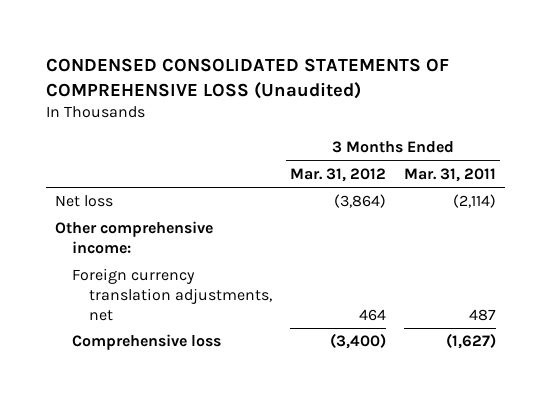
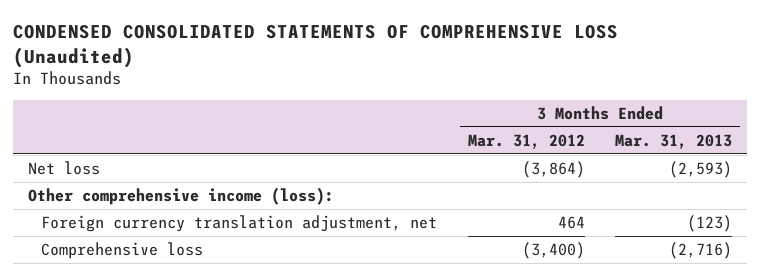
[403,167,496,182] Mar. 31, 2011 -> none
none -> [615,133,733,149] Mar. 31, 2013
[54,221,213,255] Other comprehensive income: -> [28,186,335,205] Other comprehensive income (loss):
[72,268,273,321] Foreign currency translation adjustments, net -> [41,214,438,232] Foreign currency translation adjustment, net

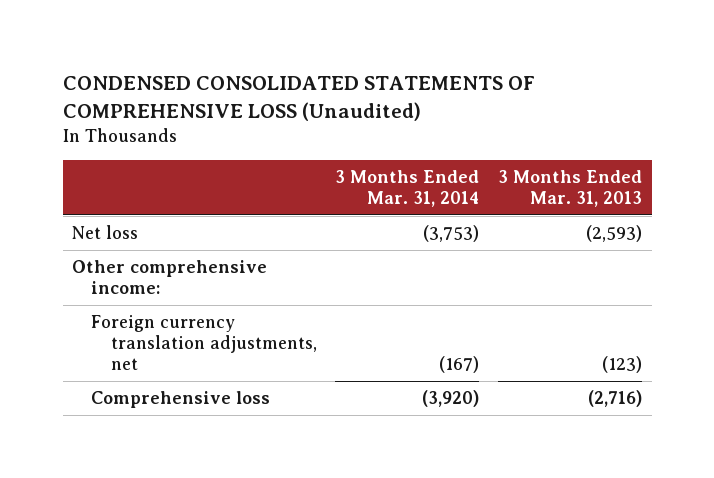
[467,133,585,149] Mar. 31, 2012 -> none
none -> [335,170,480,208] 3 Months Ended Mar. 31, 2014
[28,186,335,205] Other comprehensive income (loss): -> [71,260,267,295] Other comprehensive income:
[41,214,438,232] Foreign currency translation adjustment, net -> [91,315,317,371] Foreign currency translation adjustments, net

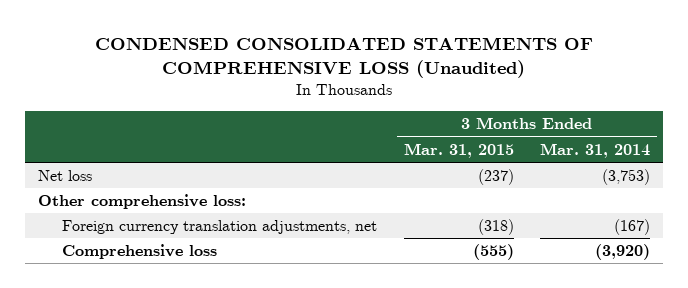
[498,170,643,208] 3 Months Ended Mar. 31, 2013 -> none
none -> [403,142,514,158] Mar. 31, 2015
[71,260,267,295] Other comprehensive income: -> [38,194,247,210] Other comprehensive loss:

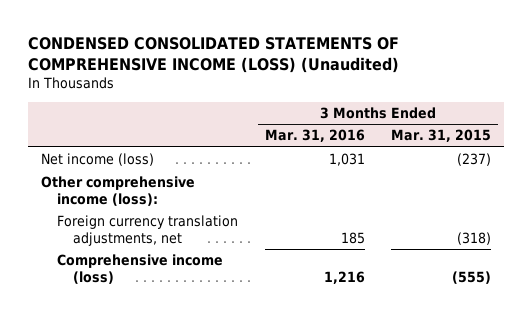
[95,36,594,79] CONDENSED CONSOLIDATED STATEMENTS OF COMPREHENSIVE LOSS (Unaudited) -> [27,36,399,73] CONDENSED CONSOLIDATED STATEMENTS OF COMPREHENSIVE INCOME (LOSS) (Unaudited)
[539,142,650,158] Mar. 31, 2014 -> none
none -> [264,129,365,143] Mar. 31, 2016
[38,170,93,182] Net loss -> [40,153,154,167] Net income (loss)
[38,194,247,210] Other comprehensive loss: -> [40,176,195,207] Other comprehensive income (loss):
[62,244,218,260] Comprehensive loss -> [57,254,224,285] Comprehensive income (loss)

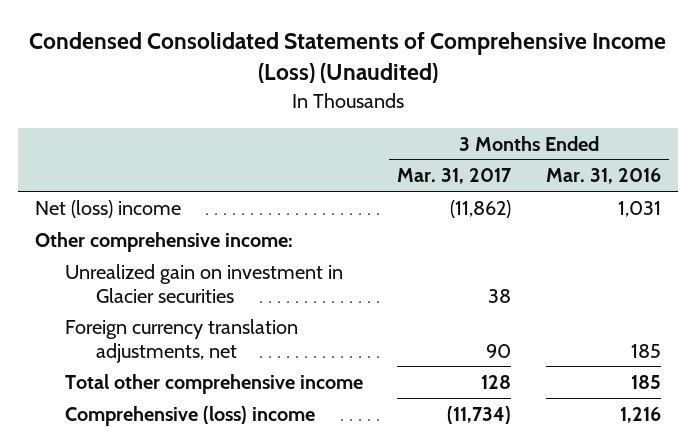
[27,36,399,73] CONDENSED CONSOLIDATED STATEMENTS OF COMPREHENSIVE INCOME (LOSS) (Unaudited) -> [28,32,666,84] Condensed Consolidated Statements of Comprehensive Income (Loss) (Unaudited)
[390,129,491,143] Mar. 31, 2015 -> none
none -> [397,168,513,185] Mar. 31, 2017
[40,153,154,167] Net income (loss) -> [34,199,181,218] Net (loss) income
[40,176,195,207] Other comprehensive income (loss): -> [34,231,293,252] Other comprehensive income:
none -> [65,263,344,303] Unrealized gain on investment in Glacier securities
none -> [65,373,364,394] Total other comprehensive income
[57,254,224,285] Comprehensive income (loss) -> [65,405,316,426] Comprehensive (loss) income

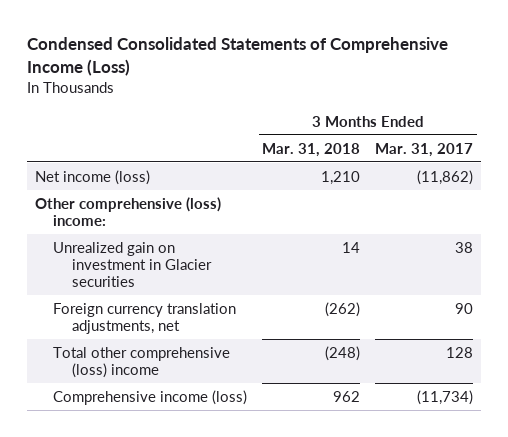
[28,32,666,84] Condensed Consolidated Statements of Comprehensive Income (Loss) (Unaudited) -> [27,37,449,77] Condensed Consolidated Statements of Comprehensive Income (Loss)
[545,168,661,185] Mar. 31, 2016 -> none
none -> [262,142,361,157] Mar. 31, 2018
[34,199,181,218] Net (loss) income -> [34,169,150,185] Net income (loss)
[34,231,293,252] Other comprehensive income: -> [34,196,221,226] Other comprehensive (loss) income:
[65,373,364,394] Total other comprehensive income -> [53,346,231,378] Total other comprehensive (loss) income
[65,405,316,426] Comprehensive (loss) income -> [53,389,248,405] Comprehensive income (loss)

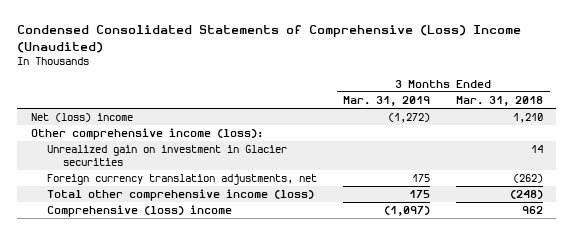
[27,37,449,77] Condensed Consolidated Statements of Comprehensive Income (Loss) -> [17,24,522,53] Condensed Consolidated Statements of Comprehensive (Loss) Income (Unaudited)
[375,142,474,157] Mar. 31, 2017 -> none
none -> [343,96,431,107] Mar. 31, 2019
[34,169,150,185] Net income (loss) -> [30,113,133,123] Net (loss) income
[34,196,221,226] Other comprehensive (loss) income: -> [30,128,263,141] Other comprehensive income (loss):
[53,346,231,378] Total other comprehensive (loss) income -> [46,189,314,202] Total other comprehensive income (loss)
[53,389,248,405] Comprehensive income (loss) -> [46,205,232,218] Comprehensive (loss) income

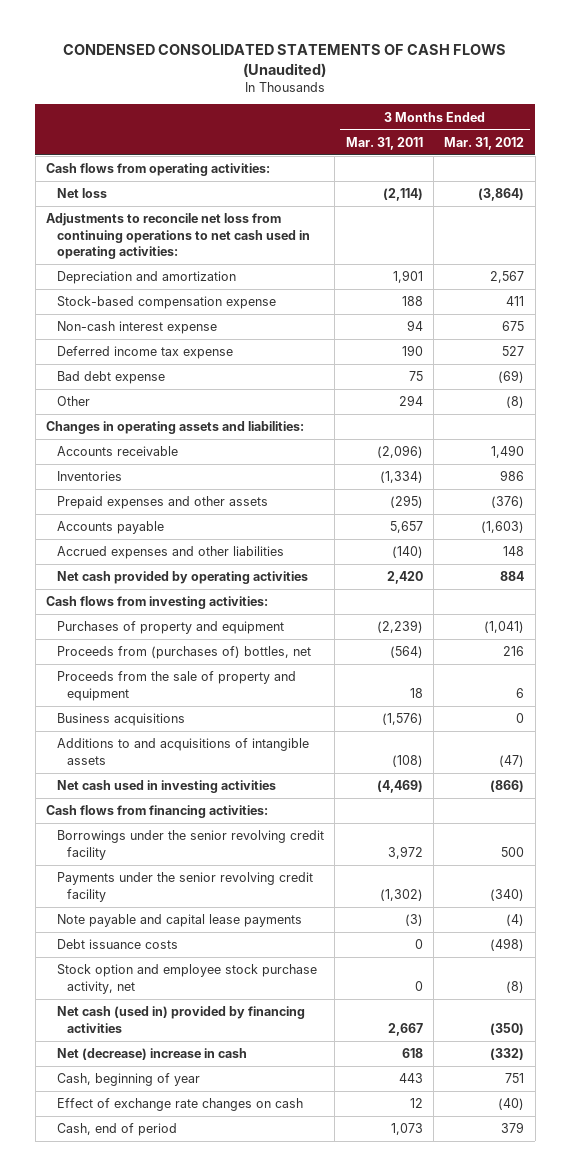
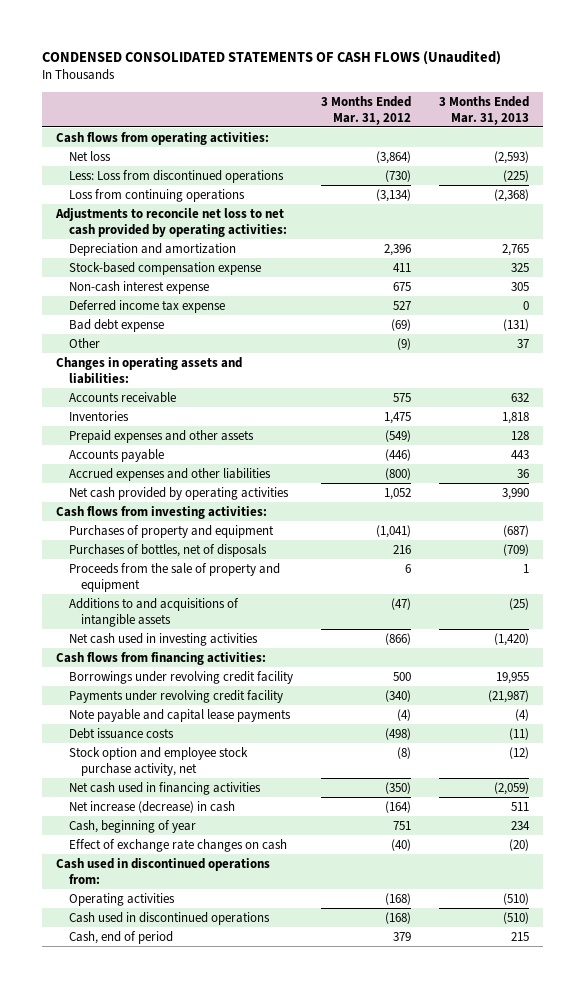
[345,136,423,150] Mar. 31, 2011 -> none
none -> [438,95,529,125] 3 Months Ended Mar. 31, 2013
none -> [68,169,284,183] Less: Loss from discontinued operations
none -> [68,188,245,202] Loss from continuing operations
[46,213,310,260] Adjustments to reconcile net loss from continuing operations to net cash used in operating activities: -> [55,207,287,237] Adjustments to reconcile net loss to net cash provided by operating activities:
[490,271,525,284] 2,567 -> [383,243,411,256] 2,396
[506,396,525,409] (8) -> [396,337,411,350] (9)
[491,445,525,459] 1,490 -> [392,392,411,402] 575
[500,470,525,482] 986 -> [383,411,411,424] 1,475
[491,496,525,509] (376) -> [384,429,411,442] (549)
[481,521,525,534] (1,603) -> [384,448,411,461] (446)
[503,546,525,557] 148 -> [384,467,411,480] (800)
[500,571,525,582] 884 -> [383,487,411,500] 1,052
[56,646,311,660] Proceeds from (purchases of) bottles, net -> [68,543,267,557] Purchases of bottles, net of disposals
[56,713,185,727] Business acquisitions -> none
[56,830,324,860] Borrowings under the senior revolving credit facility -> [68,670,293,684] Borrowings under revolving credit facility
[56,872,313,902] Payments under the senior revolving credit facility -> [68,689,283,703] Payments under revolving credit facility
[56,1006,305,1033] Net cash (used in) provided by financing activities -> [68,781,261,795] Net cash used in financing activities
[56,1048,247,1061] Net (decrease) increase in cash -> [68,800,235,813] Net increase (decrease) in cash
[490,1048,525,1061] (332) -> [384,800,411,813] (164)
none -> [56,857,271,884] Cash used in discontinued operations from:
none -> [68,892,175,906] Operating activities
none -> [68,911,270,925] Cash used in discontinued operations

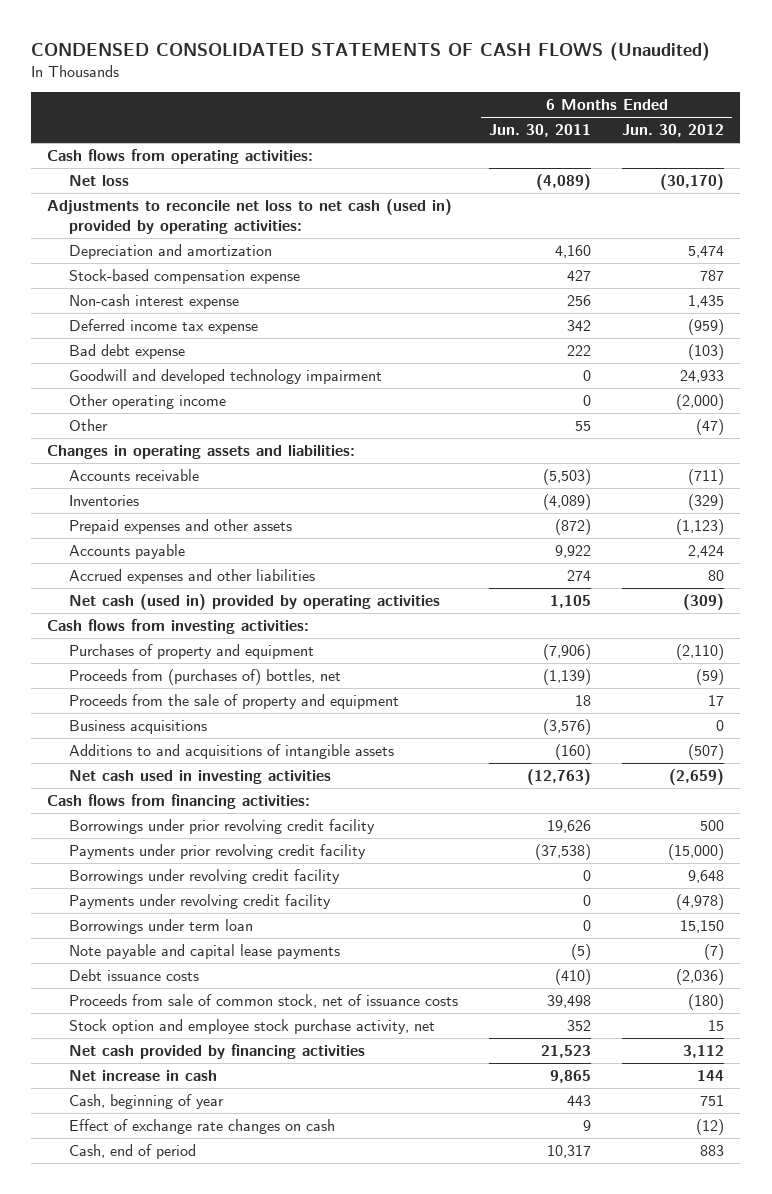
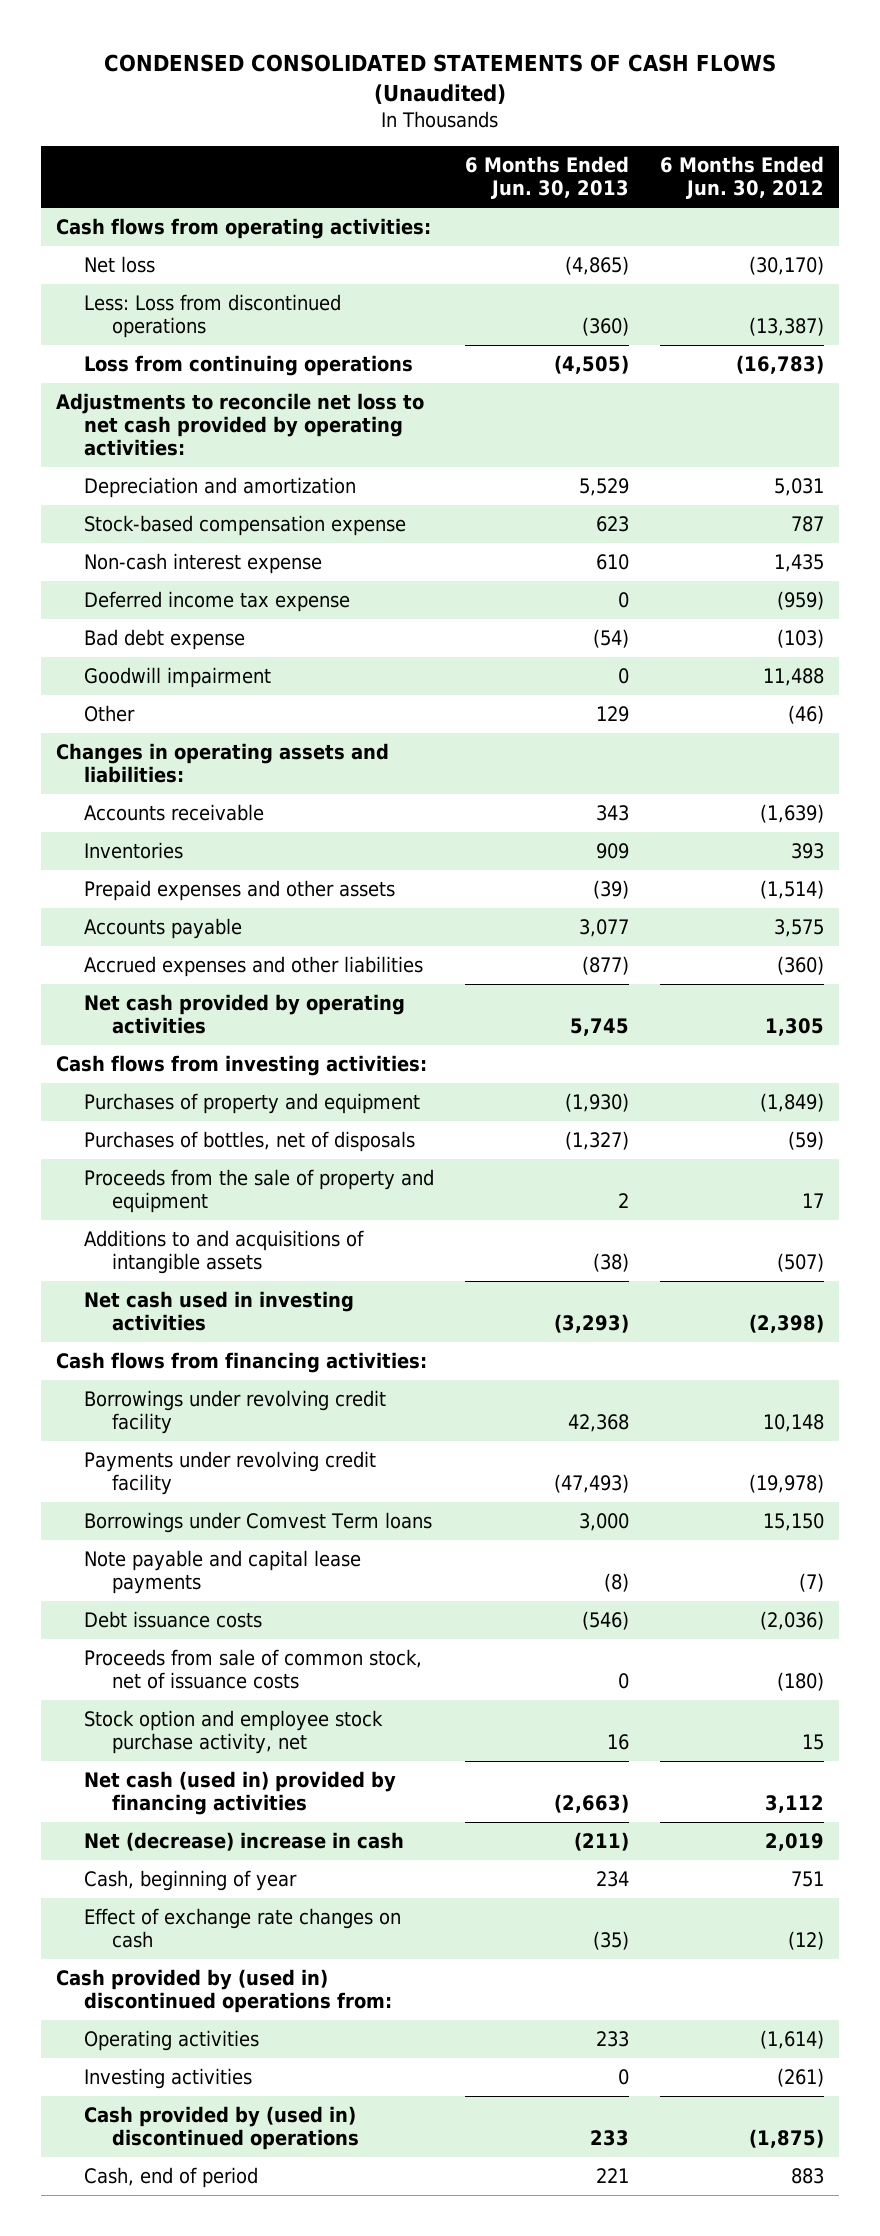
[489,124,592,138] Jun. 30, 2011 -> none
none -> [464,156,629,200] 6 Months Ended Jun. 30, 2013
none -> [83,294,341,339] Less: Loss from discontinued operations
none -> [83,355,413,377] Loss from continuing operations
[47,198,453,235] Adjustments to reconcile net loss to net cash (used in) provided by operating activities: -> [56,393,425,457] Adjustments to reconcile net loss to net cash provided by operating activities:
[688,244,725,258] 5,474 -> [773,478,824,497] 5,031
[68,393,226,409] Other operating income -> none
[68,368,382,384] Goodwill and developed technology impairment -> [83,667,271,689] Goodwill impairment
[680,369,725,383] 24,933 -> [762,668,824,687] 11,488
[696,418,725,435] (47) -> [787,705,824,725] (46)
[688,468,725,485] (711) -> [759,804,824,824] (1,639)
[688,493,725,510] (329) -> [790,843,824,860] 393
[676,518,725,535] (1,123) -> [759,880,824,900] (1,514)
[688,544,725,558] 2,424 -> [773,919,824,938] 3,575
[708,569,725,581] 80 -> [776,956,824,976] (360)
[68,593,440,610] Net cash (used in) provided by operating activities -> [83,994,405,1035] Net cash provided by operating activities
[683,593,725,610] (309) -> [764,1018,824,1037] 1,305
[676,643,725,660] (2,110) -> [759,1093,824,1113] (1,849)
[68,668,341,685] Proceeds from (purchases of) bottles, net -> [83,1131,415,1153] Purchases of bottles, net of disposals
[68,719,207,734] Business acquisitions -> none
[669,768,725,785] (2,659) -> [748,1314,824,1334] (2,398)
[68,818,375,834] Borrowings under prior revolving credit facility -> none
[68,843,366,859] Payments under prior revolving credit facility -> none
[688,869,725,883] 9,648 -> [762,1414,824,1433] 10,148
[676,893,725,910] (4,978) -> [748,1474,824,1494] (19,978)
[68,918,253,934] Borrowings under term loan -> [83,1512,432,1534] Borrowings under Comvest Term loans
[68,1043,365,1059] Net cash provided by financing activities -> [83,1771,396,1816] Net cash (used in) provided by financing activities
[68,1069,217,1081] Net increase in cash -> [83,1832,404,1852] Net (decrease) increase in cash
[697,1069,725,1081] 144 -> [764,1833,824,1852] 2,019
none -> [56,1969,392,2014] Cash provided by (used in) discontinued operations from:
none -> [83,2030,259,2052] Operating activities
none -> [83,2068,252,2090] Investing activities
none -> [83,2106,359,2151] Cash provided by (used in) discontinued operations

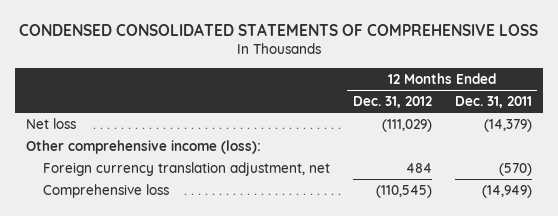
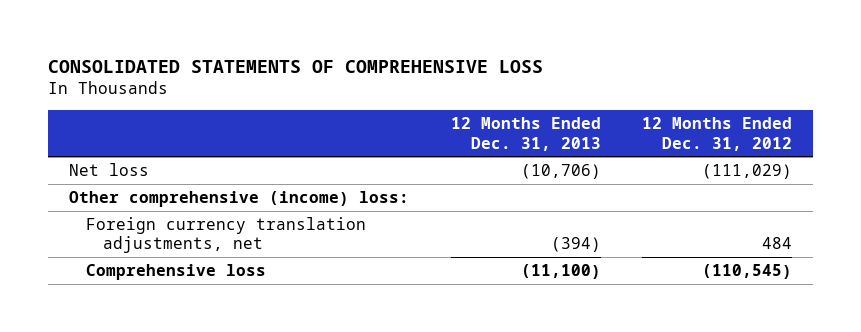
[18,22,538,36] CONDENSED CONSOLIDATED STATEMENTS OF COMPREHENSIVE LOSS -> [48,60,544,74] CONSOLIDATED STATEMENTS OF COMPREHENSIVE LOSS
[454,96,532,109] Dec. 31, 2011 -> none
none -> [450,117,601,151] 12 Months Ended Dec. 31, 2013
[26,139,262,154] Other comprehensive income (loss): -> [69,191,410,208] Other comprehensive (income) loss:
[42,161,330,176] Foreign currency translation adjustment, net -> [86,217,367,254] Foreign currency translation adjustments, net

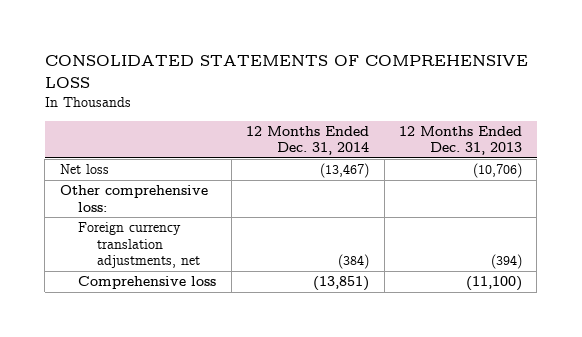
[642,117,793,151] 12 Months Ended Dec. 31, 2012 -> none
none -> [246,125,370,156] 12 Months Ended Dec. 31, 2014
[69,191,410,208] Other comprehensive (income) loss: -> [59,185,208,212] Other comprehensive loss:

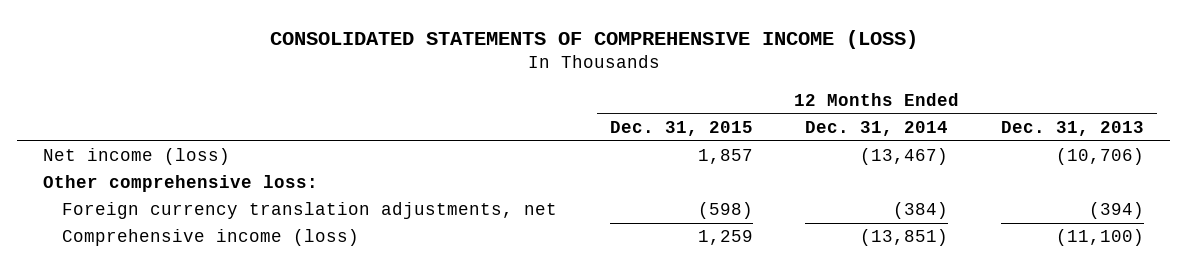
[44,55,528,89] CONSOLIDATED STATEMENTS OF COMPREHENSIVE LOSS -> [269,29,918,49] CONSOLIDATED STATEMENTS OF COMPREHENSIVE INCOME (LOSS)
none -> [609,120,753,136] Dec. 31, 2015
[59,164,109,175] Net loss -> [43,148,231,166] Net income (loss)
[78,276,217,290] Comprehensive loss -> [62,229,360,247] Comprehensive income (loss)

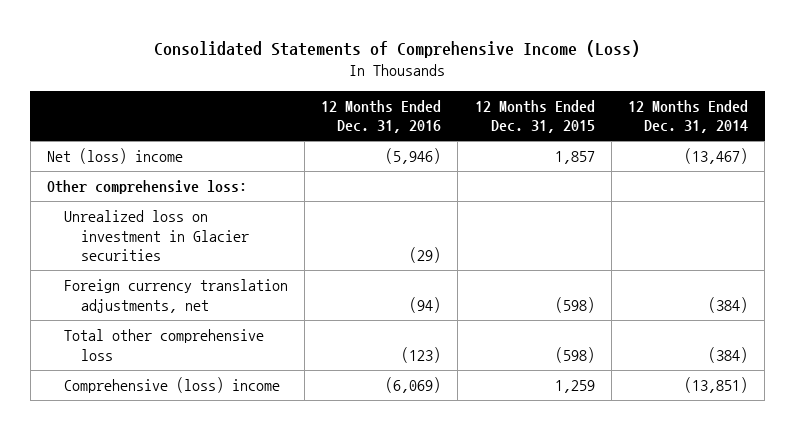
[269,29,918,49] CONSOLIDATED STATEMENTS OF COMPREHENSIVE INCOME (LOSS) -> [154,40,641,59] Consolidated Statements of Comprehensive Income (Loss)
[1000,120,1144,136] Dec. 31, 2013 -> none
none -> [321,99,442,134] 12 Months Ended Dec. 31, 2016
[43,148,231,166] Net income (loss) -> [46,147,183,164] Net (loss) income
none -> [63,209,249,262] Unrealized loss on investment in Glacier securities
none -> [63,328,264,361] Total other comprehensive loss
[62,229,360,247] Comprehensive income (loss) -> [63,376,280,393] Comprehensive (loss) income

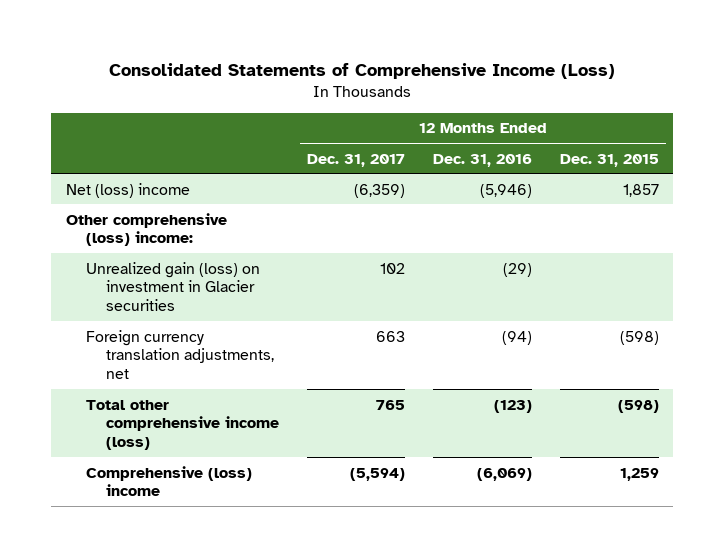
[627,99,748,134] 12 Months Ended Dec. 31, 2014 -> none
none -> [306,153,405,167] Dec. 31, 2017
[46,179,247,194] Other comprehensive loss: -> [65,212,227,247] Other comprehensive (loss) income:
[63,209,249,262] Unrealized loss on investment in Glacier securities -> [85,261,260,311] Unrealized gain (loss) on investment in Glacier securities
[63,328,264,361] Total other comprehensive loss -> [85,399,279,450] Total other comprehensive income (loss)

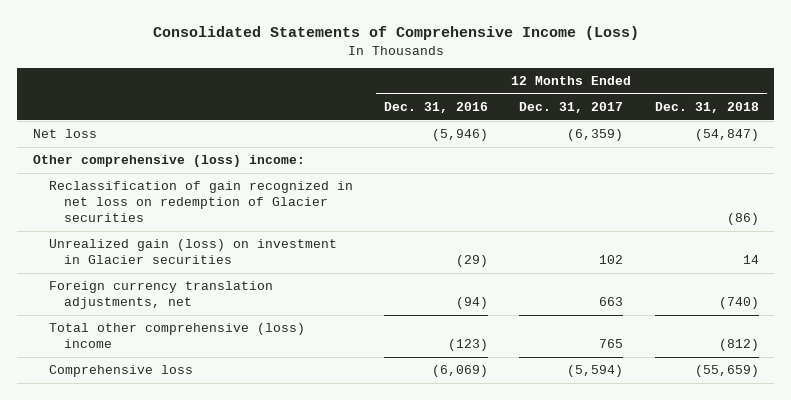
[559,153,659,167] Dec. 31, 2015 -> none
none -> [654,102,759,114] Dec. 31, 2018
[65,182,190,198] Net (loss) income -> [32,129,97,139] Net loss
none -> [48,181,353,223] Reclassification of gain recognized in net loss on redemption of Glacier securities
[85,399,279,450] Total other comprehensive income (loss) -> [48,323,305,349] Total other comprehensive (loss) income
[85,465,252,497] Comprehensive (loss) income -> [48,365,193,378] Comprehensive loss

